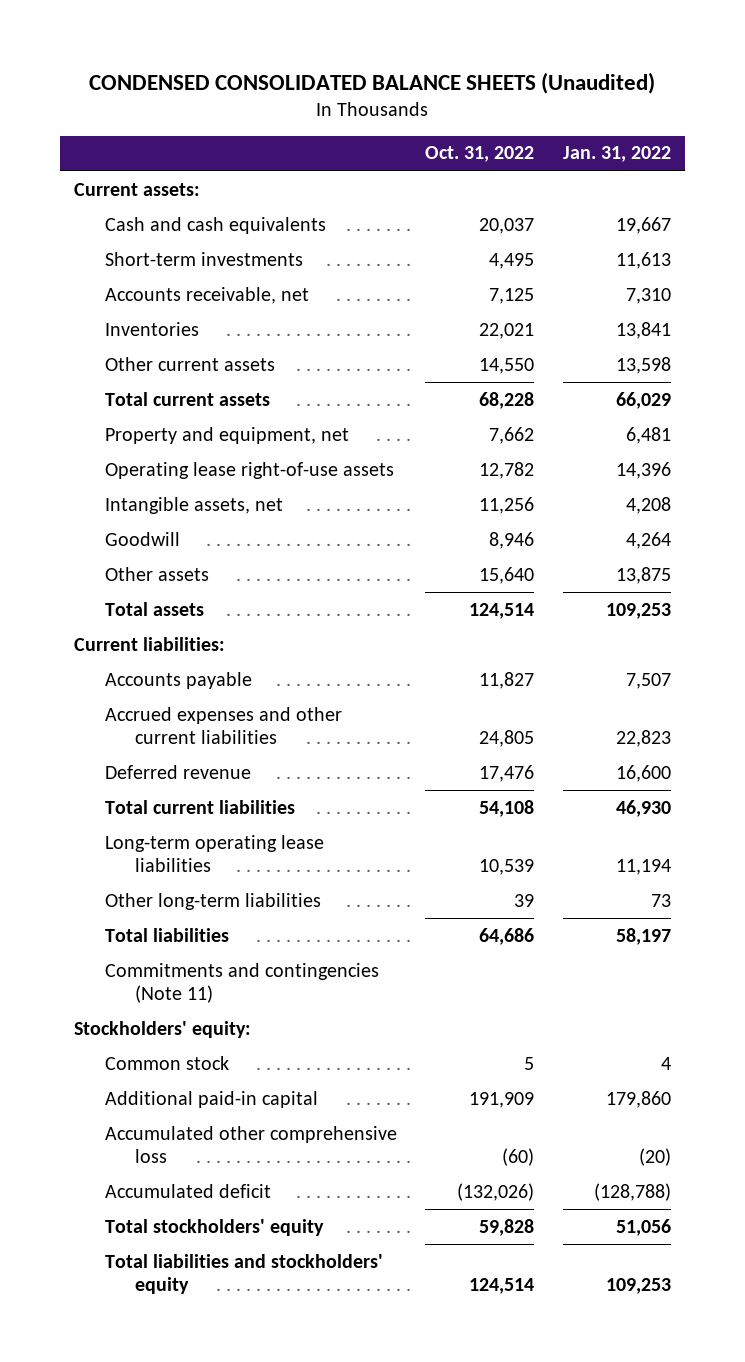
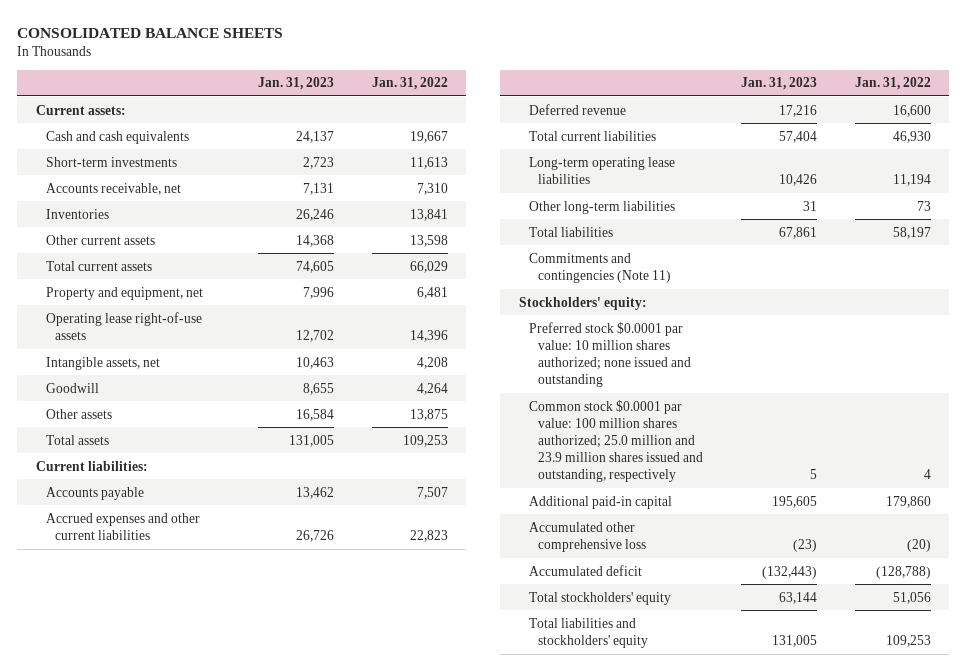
[89,72,656,95] CONDENSED CONSOLIDATED BALANCE SHEETS (Unaudited) -> [17,27,284,38] CONSOLIDATED BALANCE SHEETS
[425,146,535,163] Oct. 31, 2022 -> none
none -> [257,77,334,91] Jan. 31, 2023
none -> [528,321,692,388] Preferred stock $0.0001 par value: 10 million shares authorized; none issued and outstanding
[104,1055,229,1070] Common stock -> [528,399,704,483] Common stock $0.0001 par value: 100 million shares authorized; 25.0 million and 23.9 million shares issued and outstanding, respectively

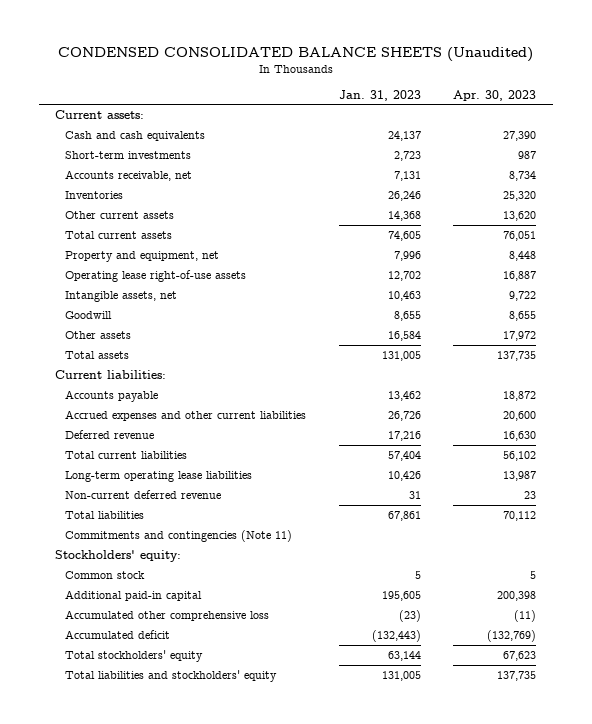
[17,27,284,38] CONSOLIDATED BALANCE SHEETS -> [57,47,533,63] CONDENSED CONSOLIDATED BALANCE SHEETS (Unaudited)
[371,77,448,91] Jan. 31, 2022 -> none
none -> [453,89,537,101] Apr. 30, 2023
[528,200,675,214] Other long-term liabilities -> none
none -> [65,489,222,499] Non-current deferred revenue
[528,321,692,388] Preferred stock $0.0001 par value: 10 million shares authorized; none issued and outstanding -> none
[528,399,704,483] Common stock $0.0001 par value: 100 million shares authorized; 25.0 million and 23.9 million shares issued and outstanding, respectively -> [65,570,146,579] Common stock

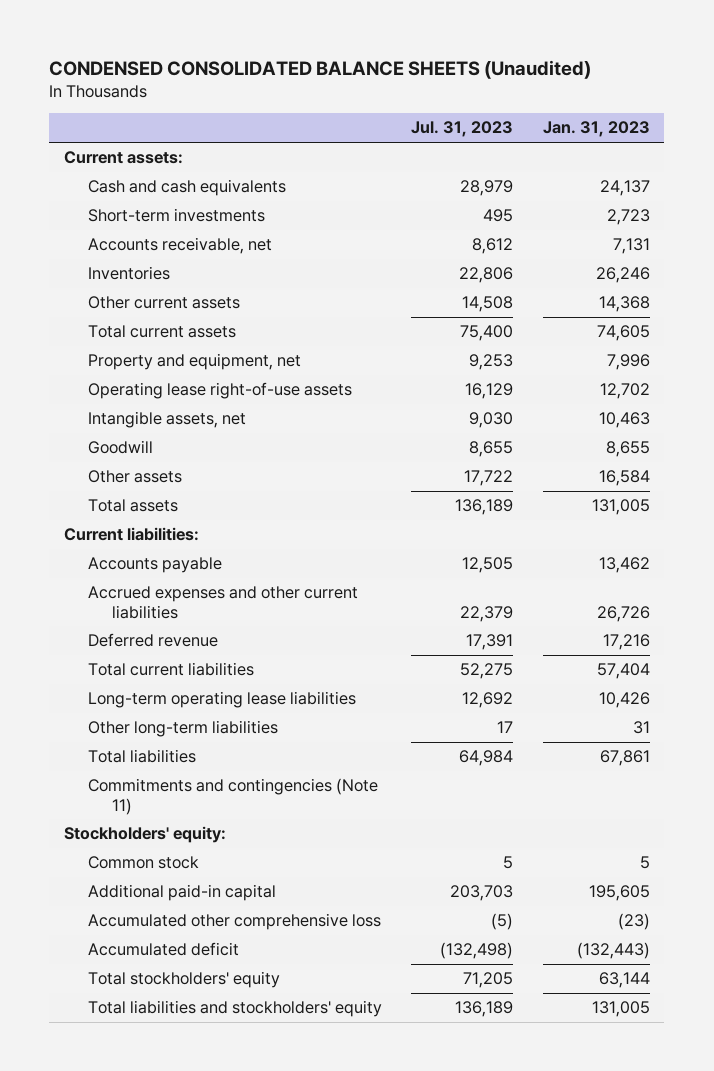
[453,89,537,101] Apr. 30, 2023 -> none
none -> [411,121,514,138] Jul. 31, 2023
[65,489,222,499] Non-current deferred revenue -> none
none -> [88,720,279,738] Other long-term liabilities

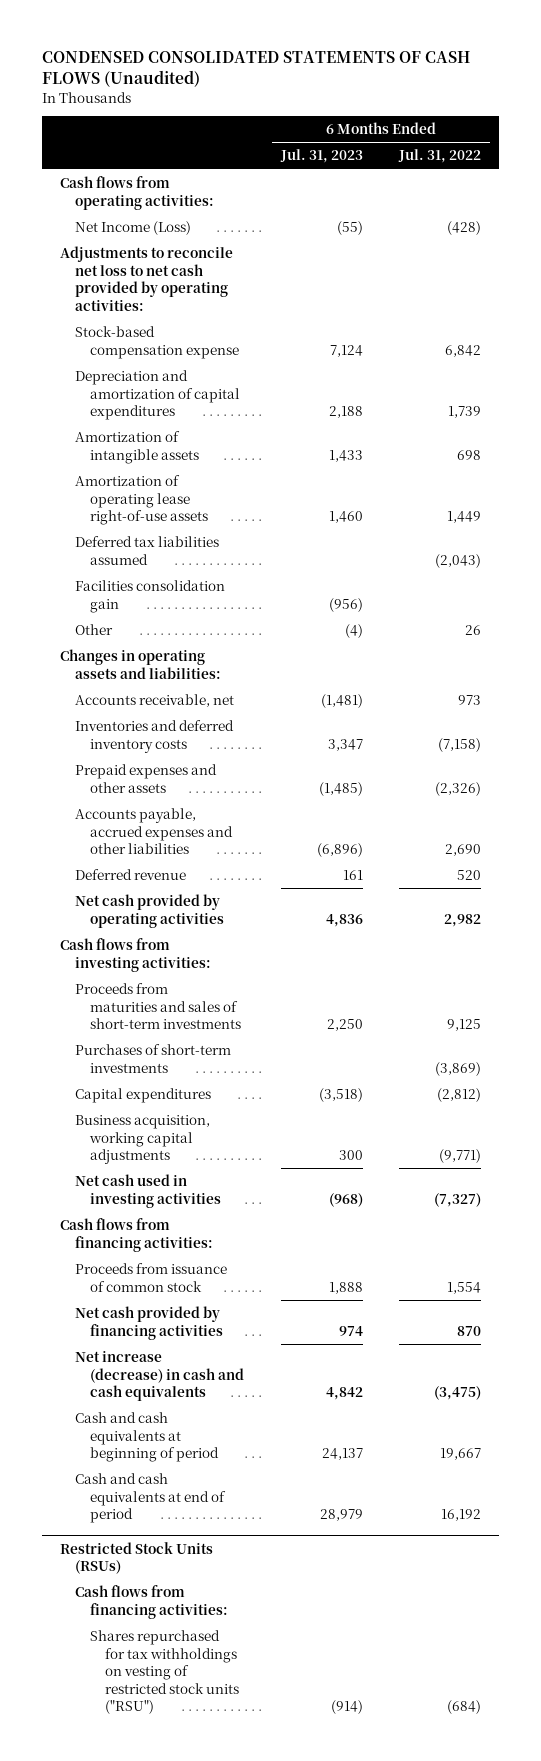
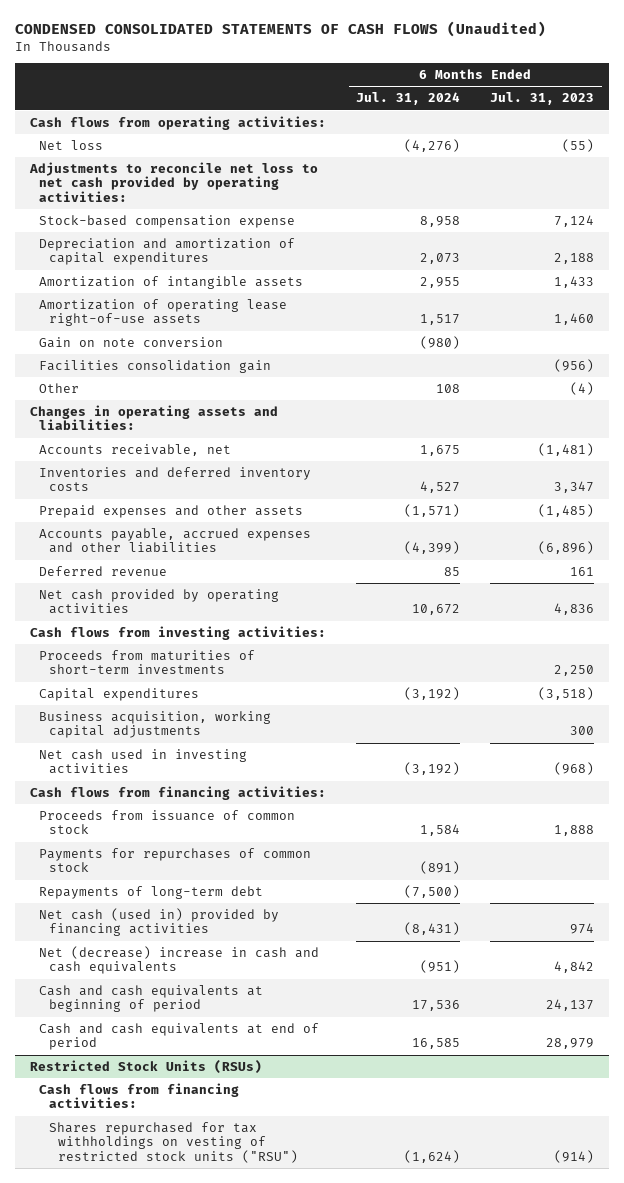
[397,149,481,164] Jul. 31, 2022 -> none
none -> [356,92,461,106] Jul. 31, 2024
[75,221,192,236] Net Income (Loss) -> [39,140,104,151] Net loss
[75,536,220,565] Deferred tax liabilities assumed -> none
none -> [39,337,224,349] Gain on note conversion
[75,1044,232,1073] Purchases of short-term investments -> none
[75,983,242,1030] Proceeds from maturities and sales of short-term investments -> [39,650,256,675] Proceeds from maturities of short-term investments
none -> [39,848,312,873] Payments for repurchases of common stock
none -> [39,886,264,900] Repayments of long-term debt
[75,1306,224,1340] Net cash provided by financing activities -> [39,908,280,937] Net cash (used in) provided by financing activities
[75,1351,245,1402] Net increase (decrease) in cash and cash equivalents -> [39,946,320,975] Net (decrease) increase in cash and cash equivalents

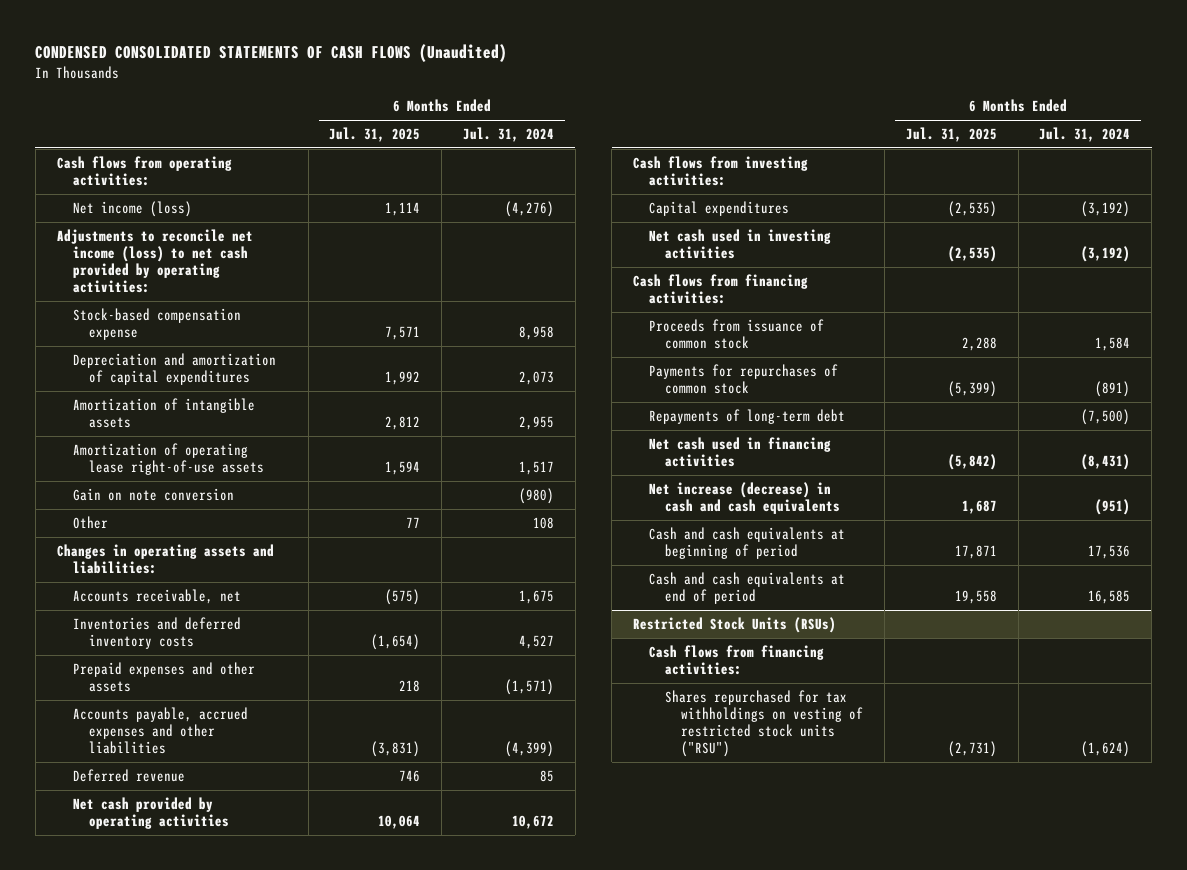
[490,92,595,106] Jul. 31, 2023 -> none
none -> [329,126,421,142] Jul. 31, 2025
[39,140,104,151] Net loss -> [72,200,192,217] Net income (loss)
[29,162,319,202] Adjustments to reconcile net loss to net cash provided by operating activities: -> [56,228,253,294] Adjustments to reconcile net income (loss) to net cash provided by operating activities:
[39,360,272,374] Facilities consolidation gain -> none
[39,650,256,675] Proceeds from maturities of short-term investments -> none
[39,711,272,739] Business acquisition, working capital adjustments -> none
[39,908,280,937] Net cash (used in) provided by financing activities -> [649,436,832,468] Net cash used in financing activities
[39,946,320,975] Net (decrease) increase in cash and cash equivalents -> [649,481,841,515] Net increase (decrease) in cash and cash equivalents

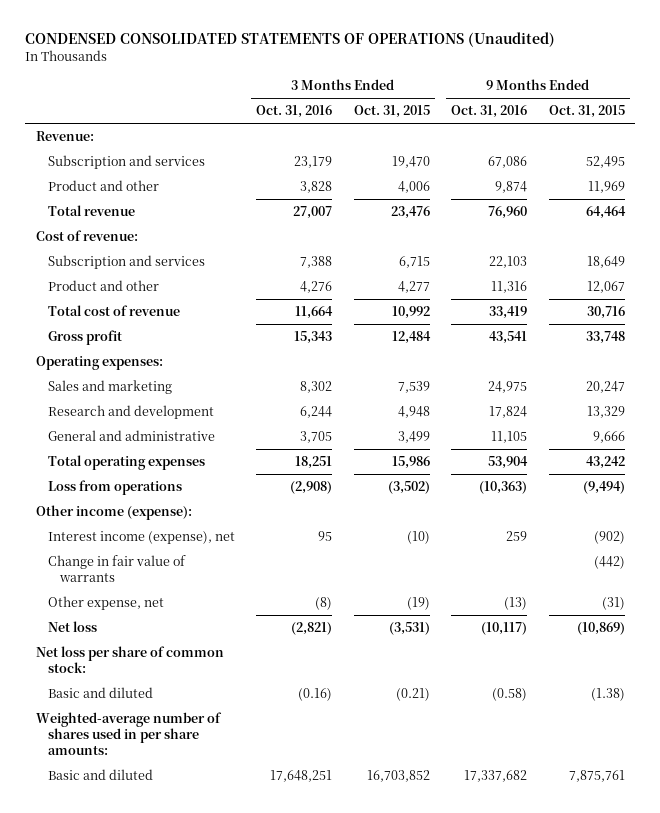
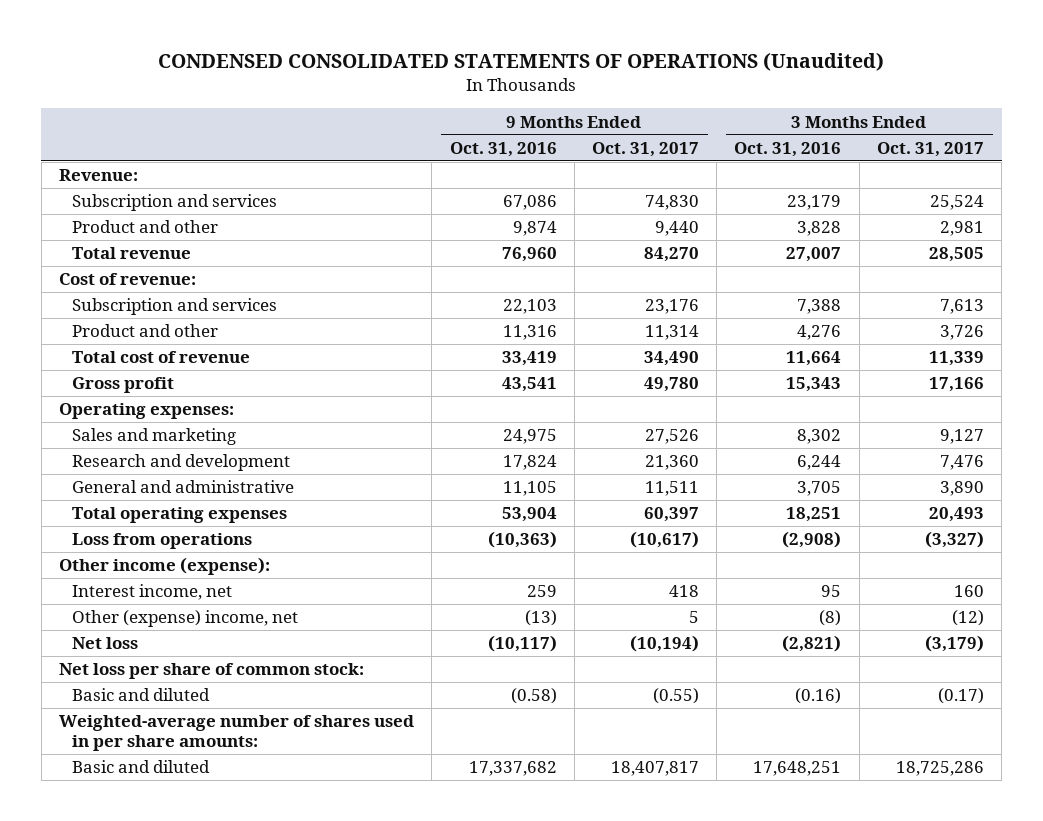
[353,105,430,119] Oct. 31, 2015 -> none
[548,105,625,119] Oct. 31, 2015 -> none
none -> [591,141,699,157] Oct. 31, 2017
none -> [876,141,984,157] Oct. 31, 2017
[47,555,186,582] Change in fair value of warrants -> none
[47,531,235,545] Interest income (expense), net -> [72,584,233,601] Interest income, net
[47,596,164,611] Other expense, net -> [72,610,299,628] Other (expense) income, net

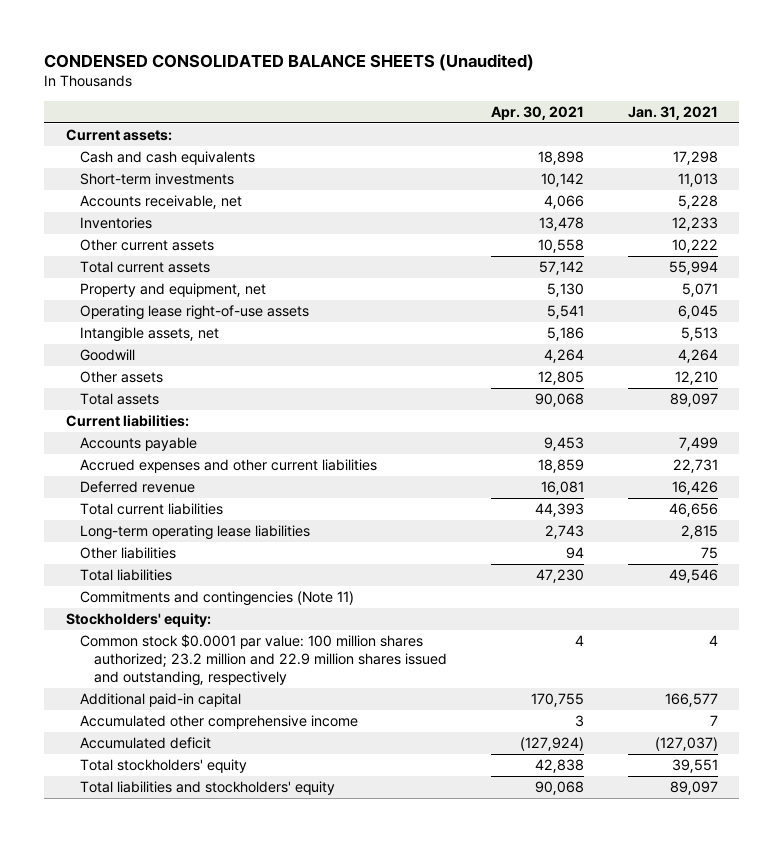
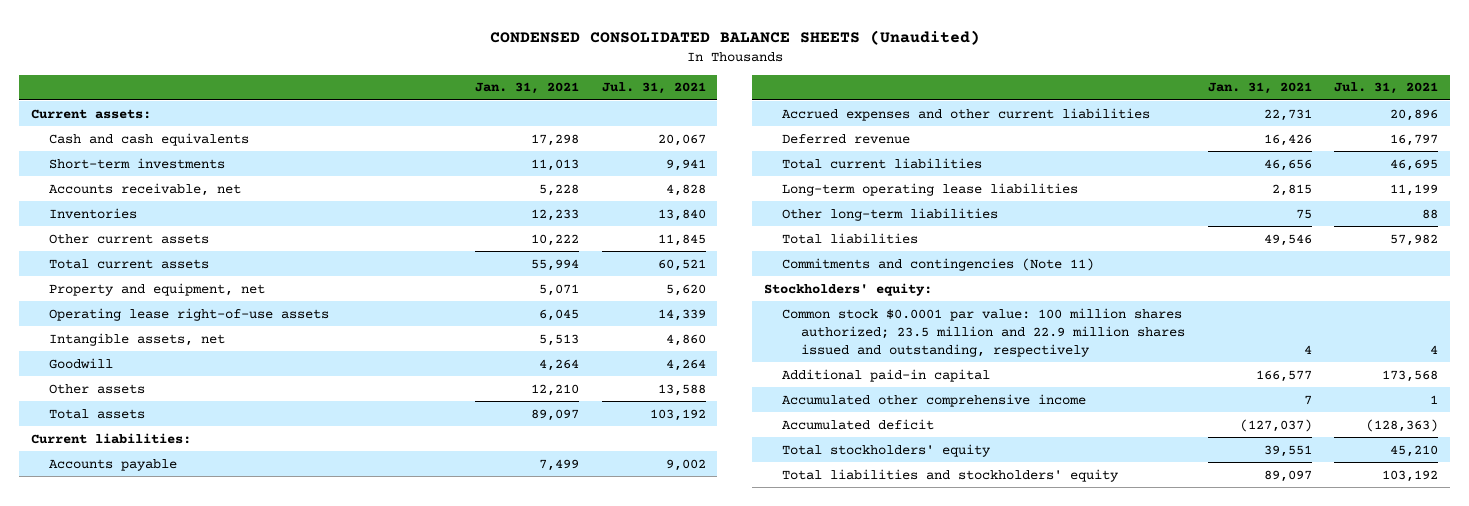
[490,106,584,121] Apr. 30, 2021 -> none
none -> [601,82,706,95] Jul. 31, 2021
[79,547,176,560] Other liabilities -> [782,207,999,221] Other long-term liabilities
[79,634,448,686] Common stock $0.0001 par value: 100 million shares authorized; 23.2 million and 22.9 million shares issued and outstanding, respectively -> [782,307,1185,357] Common stock $0.0001 par value: 100 million shares authorized; 23.5 million and 22.9 million shares issued and outstanding, respectively

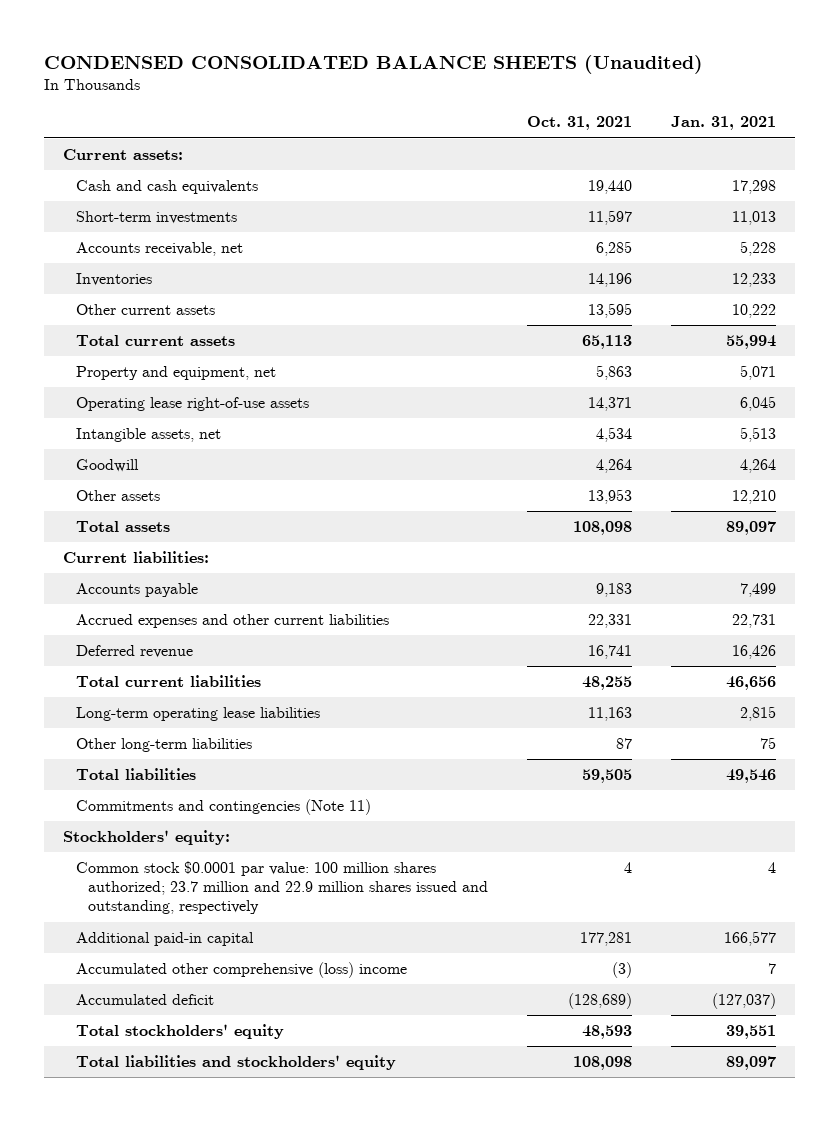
[601,82,706,95] Jul. 31, 2021 -> none
none -> [526,116,632,131] Oct. 31, 2021
[782,307,1185,357] Common stock $0.0001 par value: 100 million shares authorized; 23.5 million and 22.9 million shares issued and outstanding, respectively -> [75,861,488,915] Common stock $0.0001 par value: 100 million shares authorized; 23.7 million and 22.9 million shares issued and outstanding, respectively
[782,393,1087,407] Accumulated other comprehensive income -> [75,962,407,979] Accumulated other comprehensive (loss) income

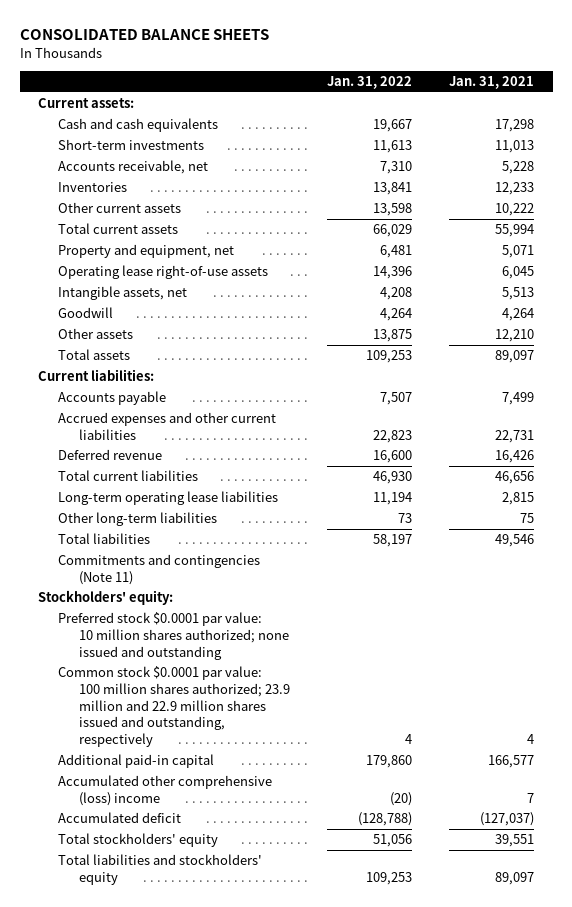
[43,54,703,74] CONDENSED CONSOLIDATED BALANCE SHEETS (Unaudited) -> [19,29,269,41] CONSOLIDATED BALANCE SHEETS
[526,116,632,131] Oct. 31, 2021 -> none
none -> [326,76,412,90] Jan. 31, 2022
none -> [58,612,289,660] Preferred stock $0.0001 par value: 10 million shares authorized; none issued and outstanding
[75,861,488,915] Common stock $0.0001 par value: 100 million shares authorized; 23.7 million and 22.9 million shares issued and outstanding, respectively -> [58,666,290,748] Common stock $0.0001 par value: 100 million shares authorized; 23.9 million and 22.9 million shares issued and outstanding, respectively

